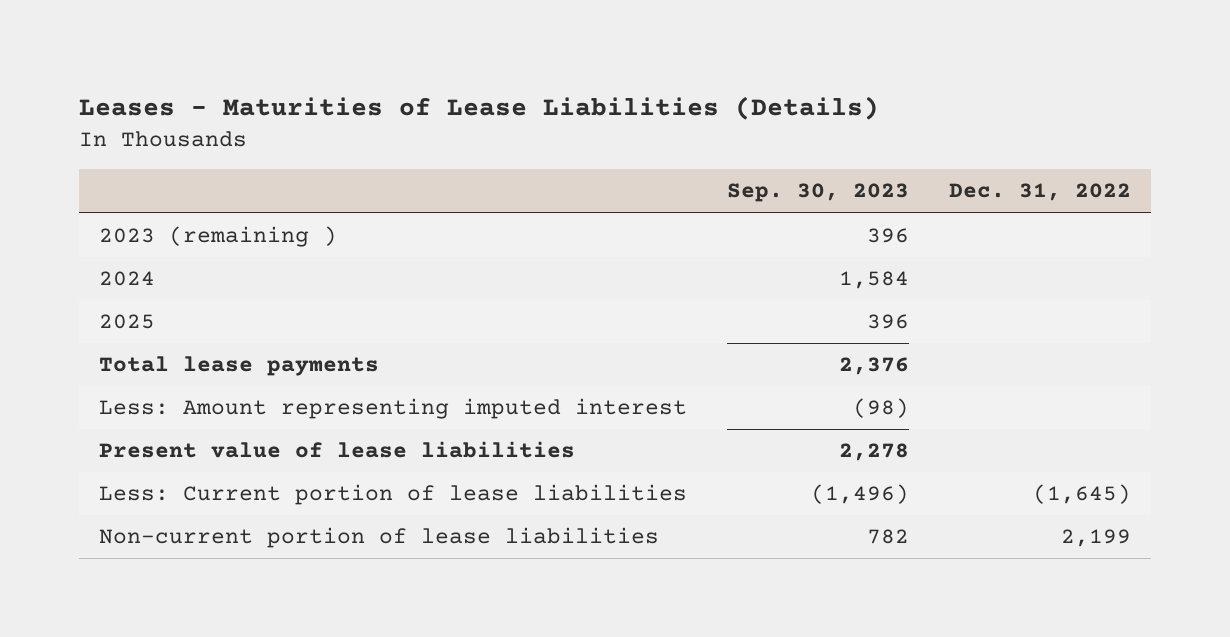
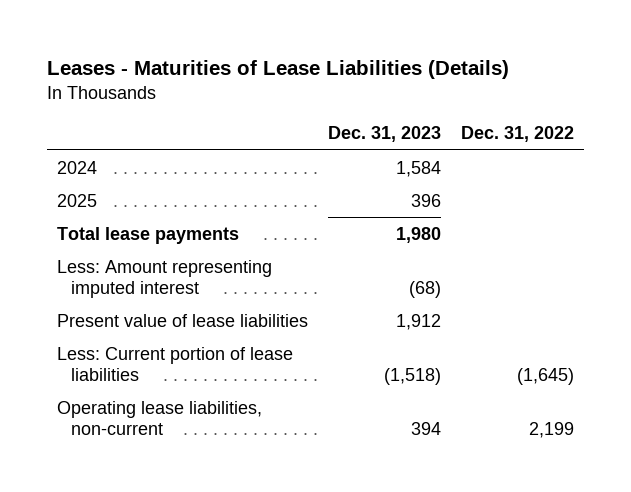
[727,183,910,203] Sep. 30, 2023 -> none
none -> [327,126,441,143] Dec. 31, 2023
[99,226,338,248] 2023 (remaining ) -> none
[99,527,660,549] Non-current portion of lease liabilities -> [57,400,263,435] Operating lease liabilities, non-current

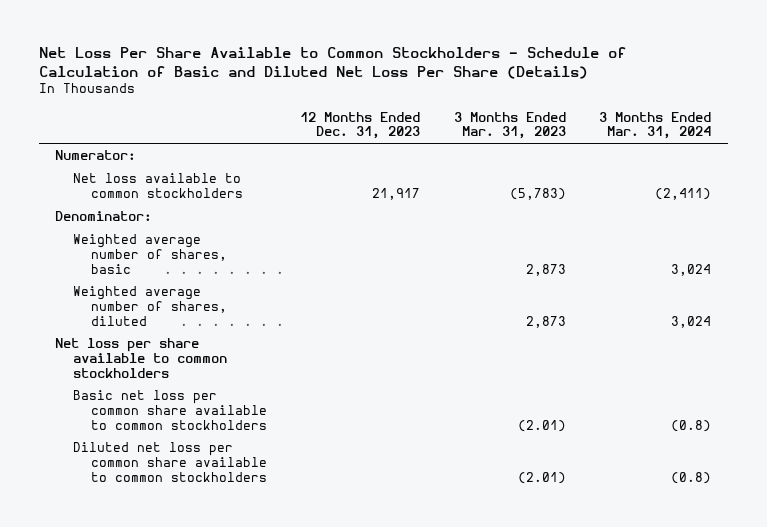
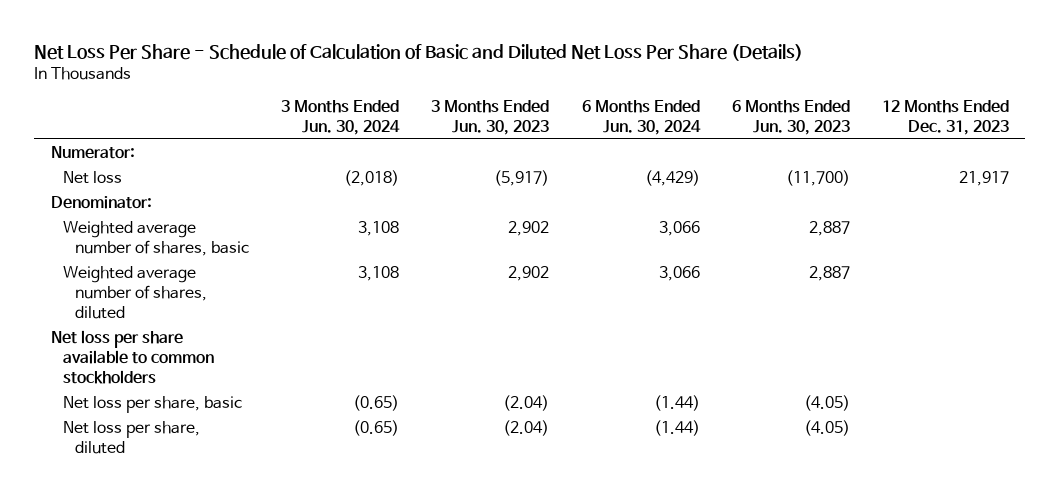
[38,46,626,79] Net Loss Per Share Available to Common Stockholders - Schedule of Calculation of Basic and Diluted Net Loss Per Share (Details) -> [34,44,804,62] Net Loss Per Share - Schedule of Calculation of Basic and Diluted Net Loss Per Share (Details)
[453,111,566,140] 3 Months Ended Mar. 31, 2023 -> none
[599,111,712,140] 3 Months Ended Mar. 31, 2024 -> none
none -> [280,100,400,135] 3 Months Ended Jun. 30, 2024
none -> [431,100,550,135] 3 Months Ended Jun. 30, 2023
none -> [581,100,701,135] 6 Months Ended Jun. 30, 2024
none -> [731,100,850,135] 6 Months Ended Jun. 30, 2023
[73,173,243,198] Net loss available to common stockholders -> [62,171,122,185] Net loss
[73,390,267,430] Basic net loss per common share available to common stockholders -> [62,396,242,414] Net loss per share, basic
[73,442,267,482] Diluted net loss per common share available to common stockholders -> [62,421,200,454] Net loss per share, diluted

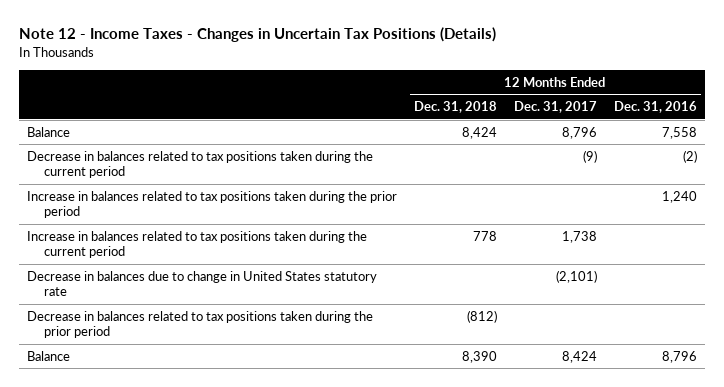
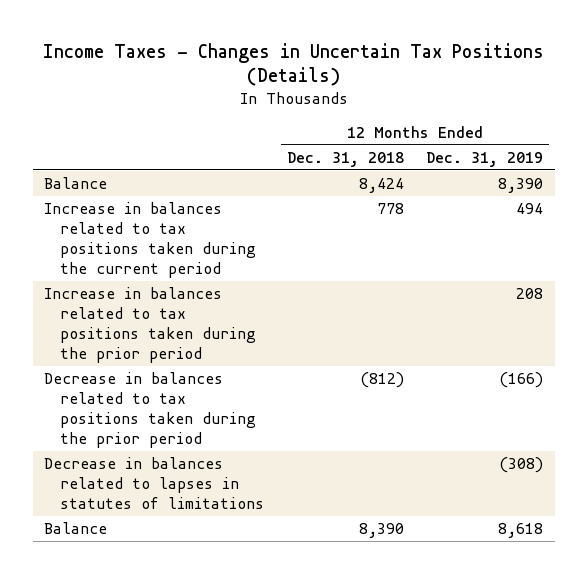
[19,27,497,43] Note 12 - Income Taxes - Changes in Uncertain Tax Positions (Details) -> [42,42,544,87] Income Taxes - Changes in Uncertain Tax Positions (Details)
[513,101,597,114] Dec. 31, 2017 -> none
[613,101,697,114] Dec. 31, 2016 -> none
none -> [426,151,544,167] Dec. 31, 2019
[27,150,374,179] Decrease in balances related to tax positions taken during the current period -> none
[27,270,378,297] Decrease in balances due to change in United States statutory rate -> none
[27,190,398,219] Increase in balances related to tax positions taken during the prior period -> [43,286,257,363] Increase in balances related to tax positions taken during the prior period
none -> [43,456,265,509] Decrease in balances related to lapses in statutes of limitations

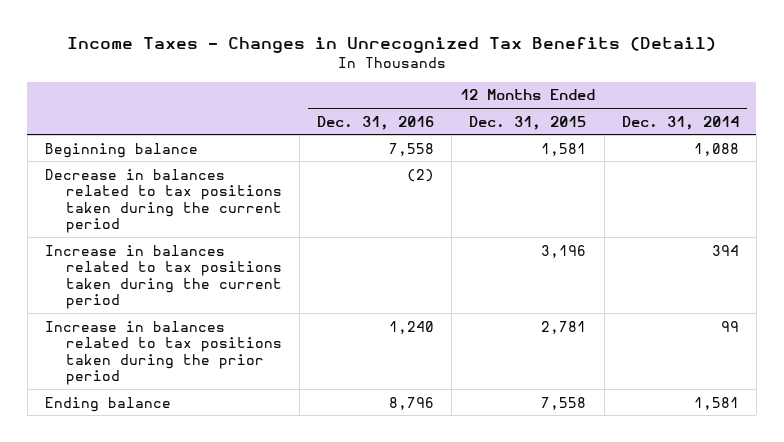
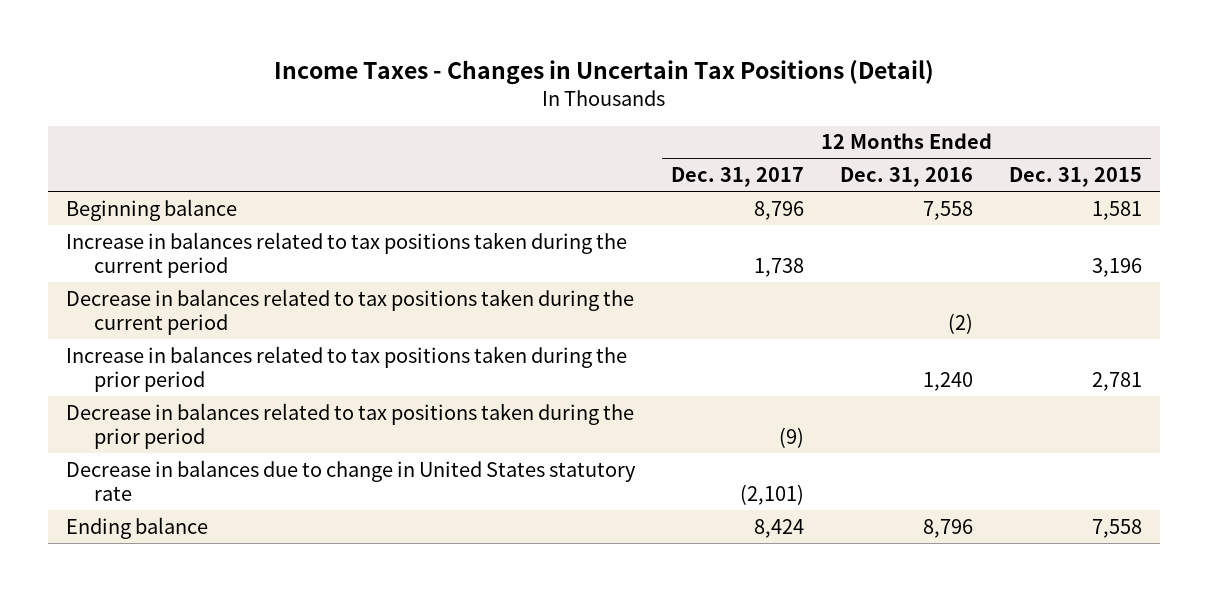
[66,36,716,53] Income Taxes - Changes in Unrecognized Tax Benefits (Detail) -> [274,59,935,85] Income Taxes - Changes in Uncertain Tax Positions (Detail)
[621,115,739,130] Dec. 31, 2014 -> none
none -> [670,167,804,188] Dec. 31, 2017
[44,168,282,234] Decrease in balances related to tax positions taken during the current period -> [65,288,634,335] Decrease in balances related to tax positions taken during the current period
none -> [65,402,634,449] Decrease in balances related to tax positions taken during the prior period
none -> [65,459,636,501] Decrease in balances due to change in United States statutory rate

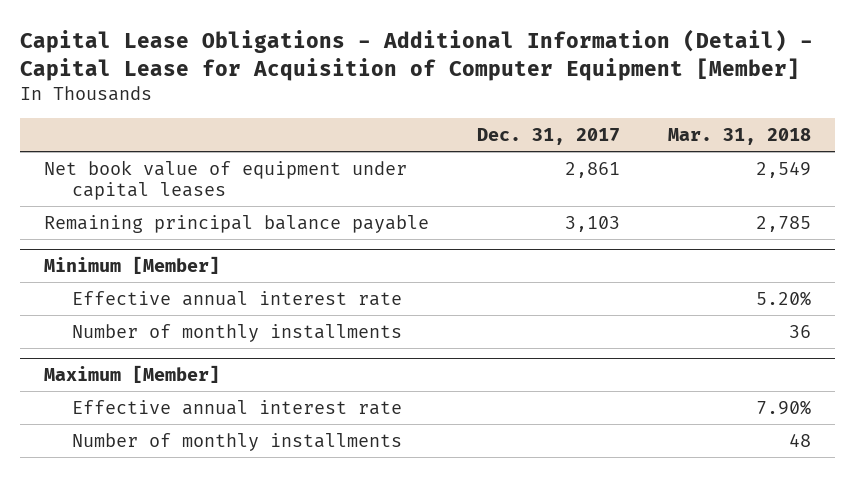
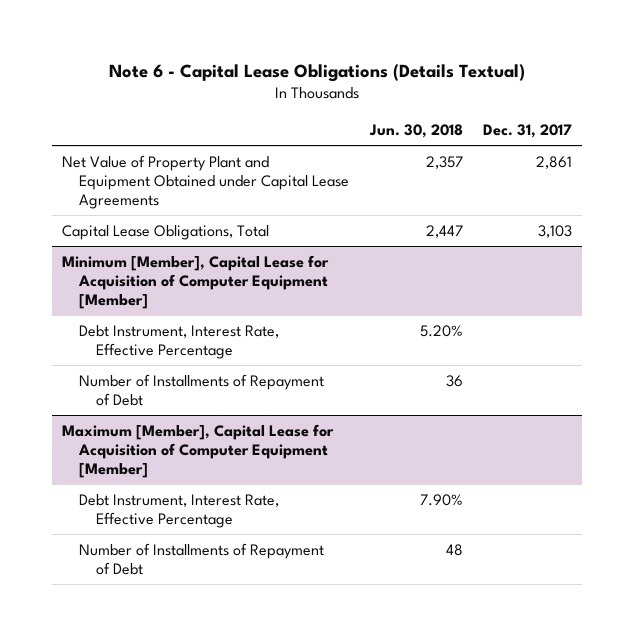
[19,28,813,81] Capital Lease Obligations - Additional Information (Detail) - Capital Lease for Acquisition of Computer Equipment [Member] -> [109,63,526,82] Note 6 - Capital Lease Obligations (Details Textual)
[667,127,811,145] Mar. 31, 2018 -> none
none -> [368,124,463,139] Jun. 30, 2018
[43,159,407,200] Net book value of equipment under capital leases -> [61,154,350,209] Net Value of Property Plant and Equipment Obtained under Capital Lease Agreements
[43,214,429,233] Remaining principal balance payable -> [61,224,269,240] Capital Lease Obligations, Total
[43,256,220,275] Minimum [Member] -> [61,254,329,309] Minimum [Member], Capital Lease for Acquisition of Computer Equipment [Member]
[71,290,402,306] Effective annual interest rate -> [79,324,280,359] Debt Instrument, Interest Rate, Effective Percentage
[71,323,402,342] Number of monthly installments -> [79,373,325,406] Number of Installments of Repayment of Debt
[43,365,220,384] Maximum [Member] -> [61,423,334,478] Maximum [Member], Capital Lease for Acquisition of Computer Equipment [Member]
[71,399,402,415] Effective annual interest rate -> [79,493,280,528] Debt Instrument, Interest Rate, Effective Percentage
[71,432,402,451] Number of monthly installments -> [79,542,325,575] Number of Installments of Repayment of Debt

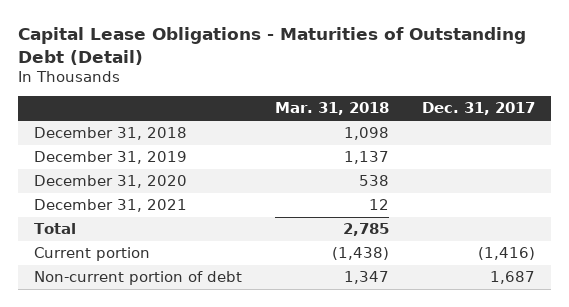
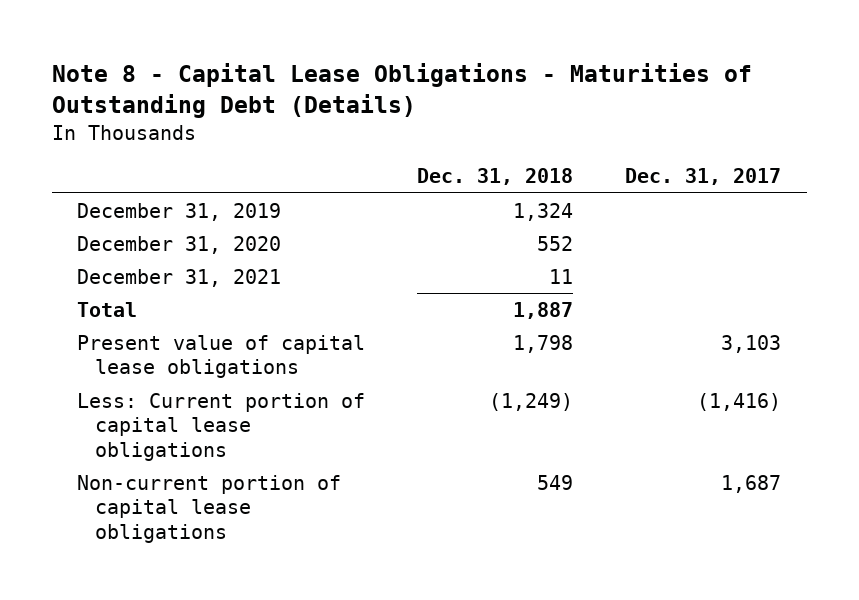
[17,27,526,65] Capital Lease Obligations - Maturities of Outstanding Debt (Detail) -> [51,63,752,118] Note 8 - Capital Lease Obligations - Maturities of Outstanding Debt (Details)
[275,102,390,116] Mar. 31, 2018 -> none
none -> [417,168,574,186] Dec. 31, 2018
[34,127,188,141] December 31, 2018 -> none
none -> [77,334,366,379] Present value of capital lease obligations
[34,247,151,262] Current portion -> [77,392,366,462] Less: Current portion of capital lease obligations
[34,271,243,286] Non-current portion of debt -> [77,474,342,544] Non-current portion of capital lease obligations

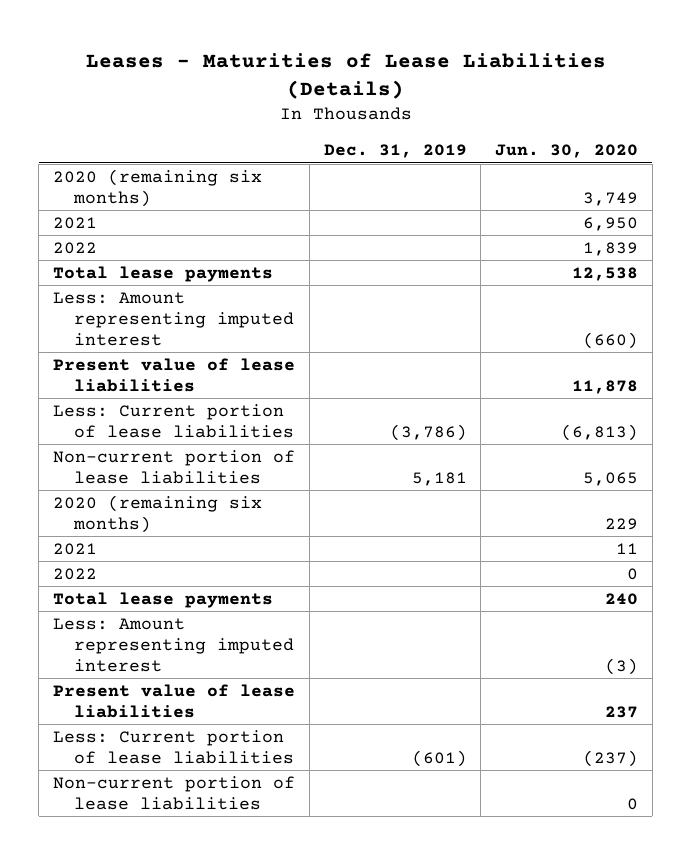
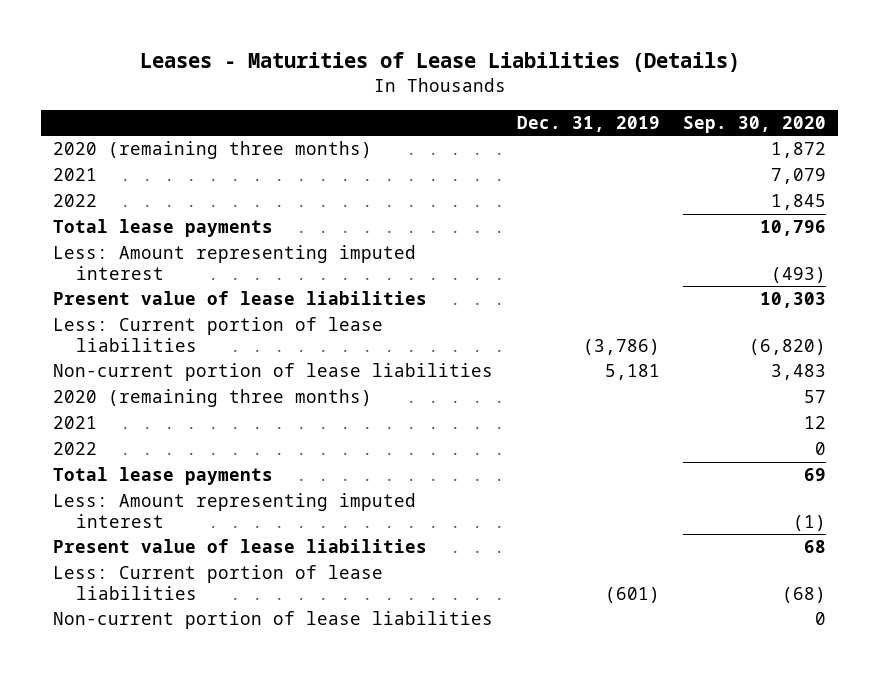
[495,144,639,159] Jun. 30, 2020 -> none
none -> [683,116,827,134] Sep. 30, 2020
[52,168,262,207] 2020 (remaining six months) -> [52,141,372,160] 2020 (remaining three months)
[52,494,262,533] 2020 (remaining six months) -> [52,389,372,408] 2020 (remaining three months)

